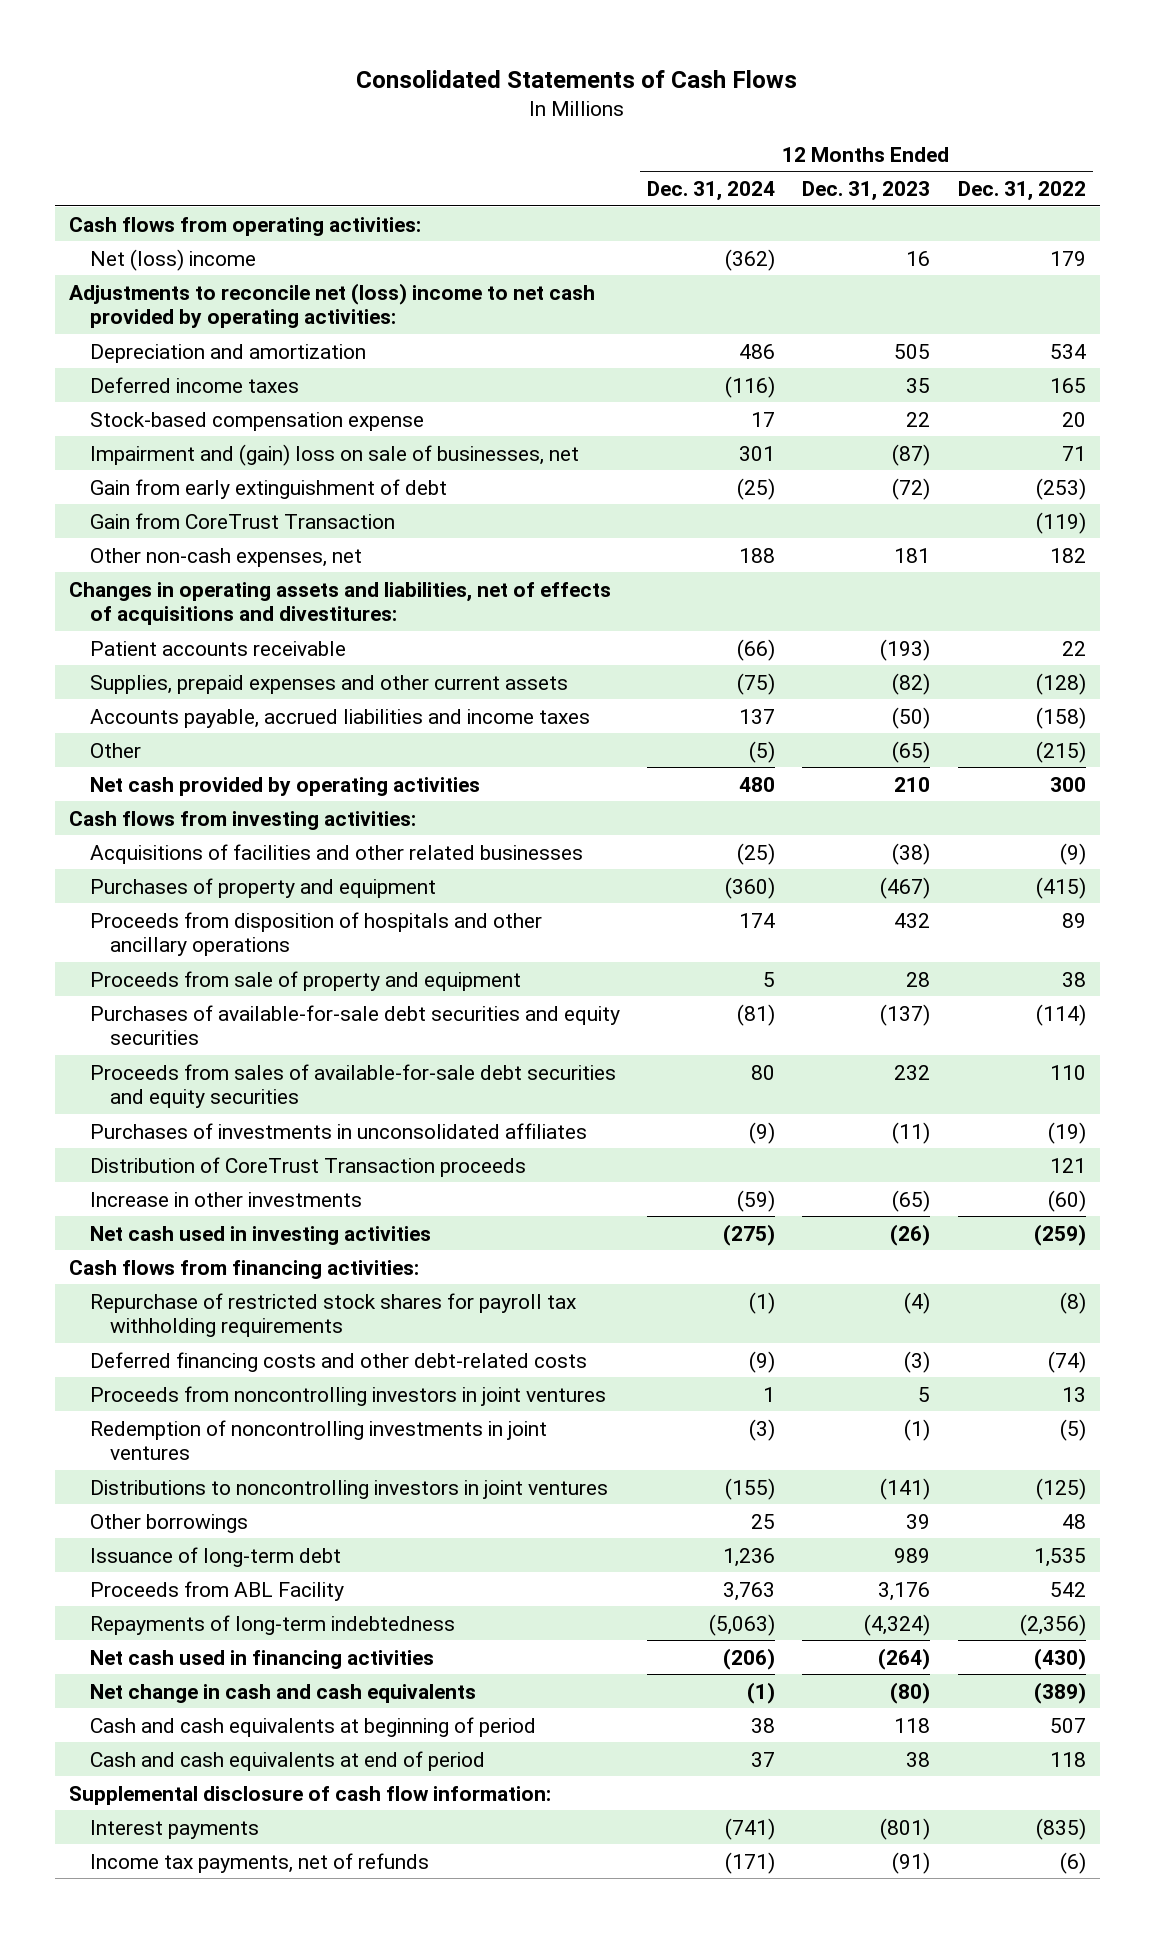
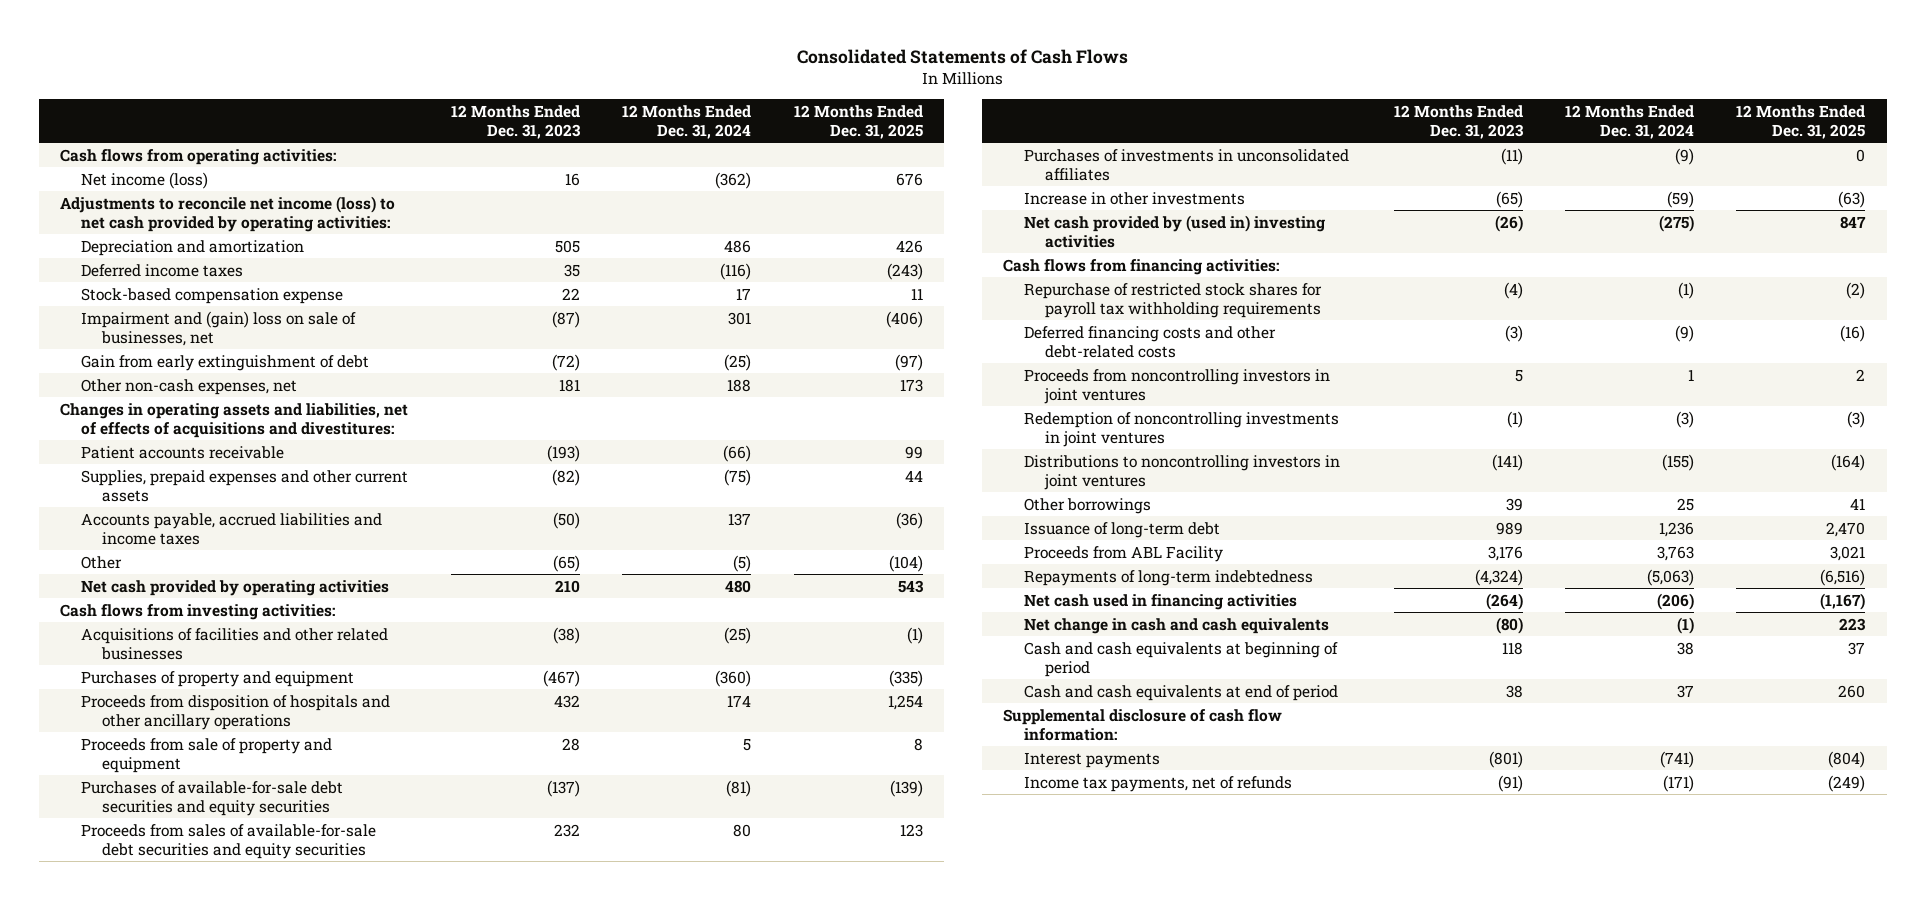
[957,181,1086,202] Dec. 31, 2022 -> none
none -> [793,104,923,139] 12 Months Ended Dec. 31, 2025
[89,248,256,271] Net (loss) income -> [81,171,209,189] Net income (loss)
[68,282,595,329] Adjustments to reconcile net (loss) income to net cash provided by operating activities: -> [60,195,396,232] Adjustments to reconcile net income (loss) to net cash provided by operating activities:
[89,512,395,529] Gain from CoreTrust Transaction -> none
[89,1156,526,1177] Distribution of CoreTrust Transaction proceeds -> none
[89,1225,431,1245] Net cash used in investing activities -> [1024,214,1326,248] Net cash provided by (used in) investing activities

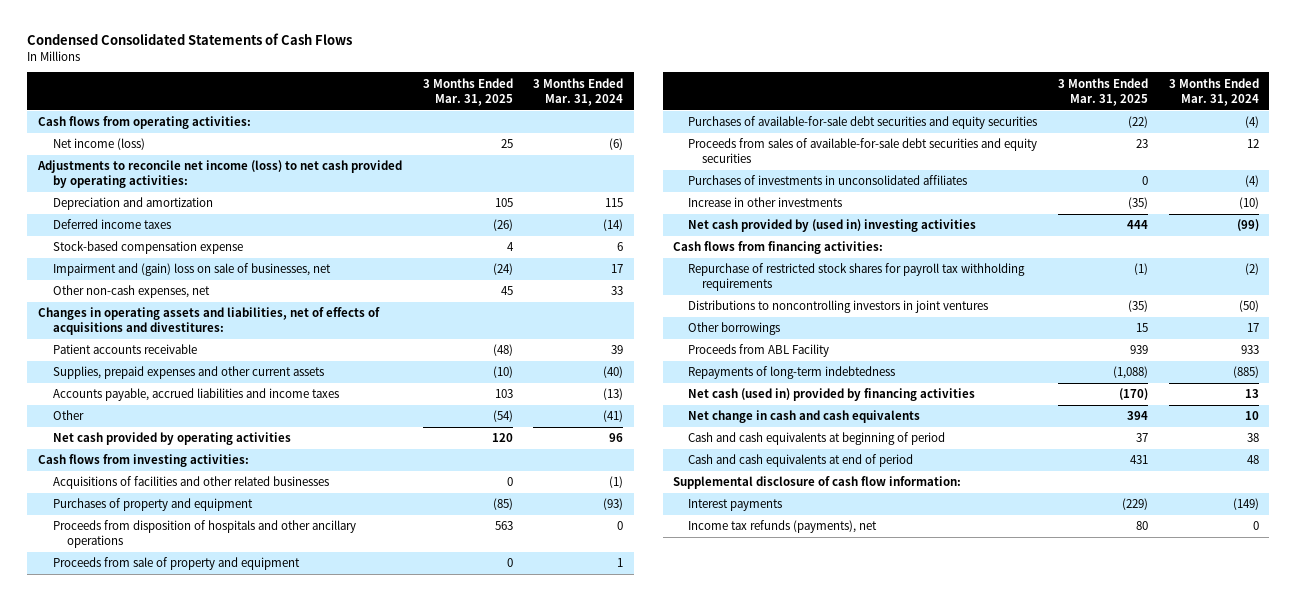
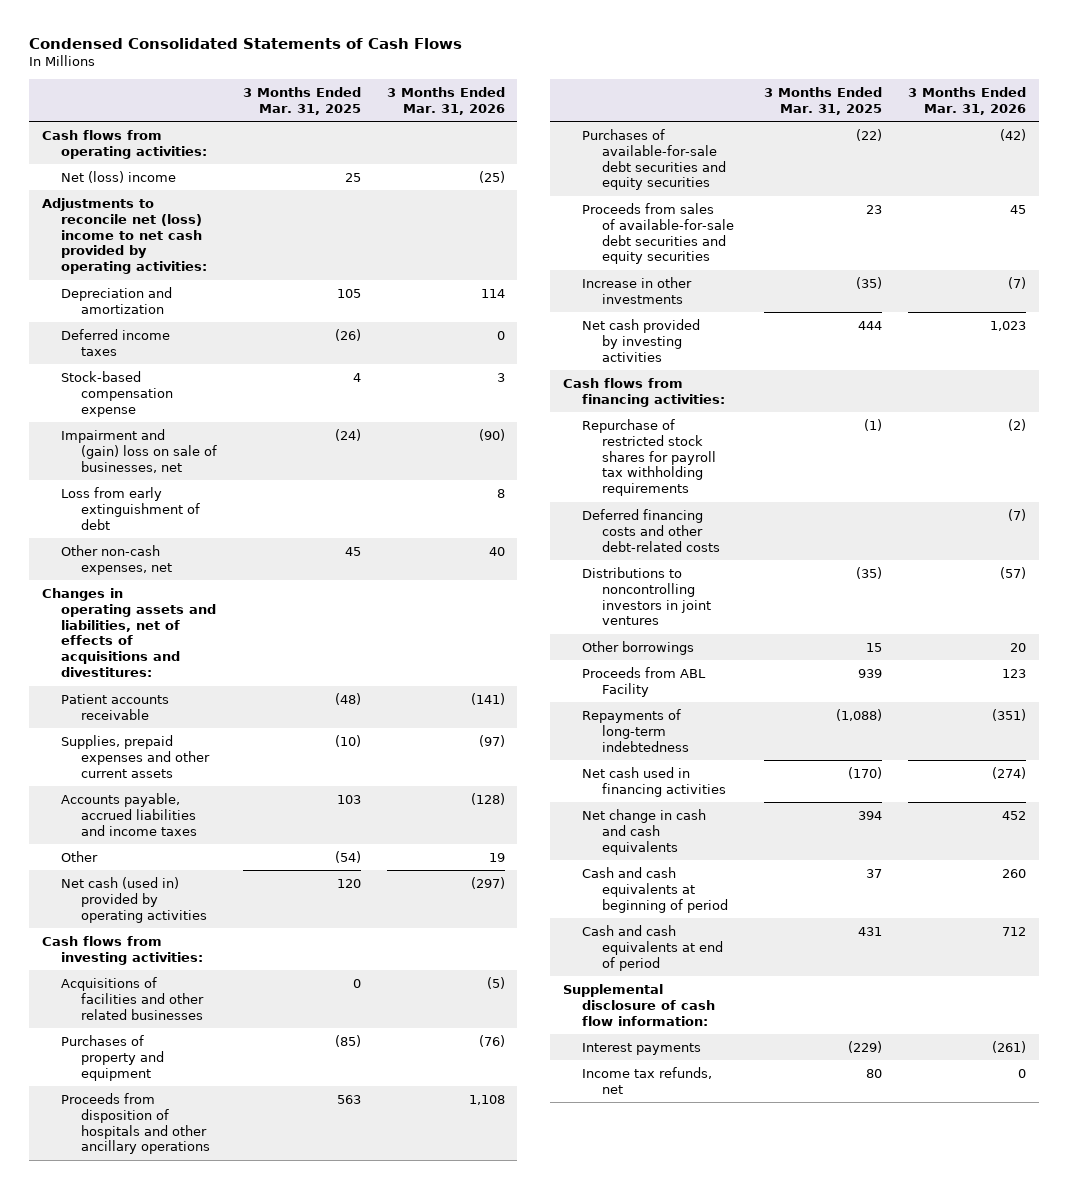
[533,77,624,106] 3 Months Ended Mar. 31, 2024 -> none
none -> [386,87,505,116] 3 Months Ended Mar. 31, 2026
[52,138,145,151] Net income (loss) -> [61,170,177,183] Net (loss) income
[36,160,402,189] Adjustments to reconcile net income (loss) to net cash provided by operating activities: -> [41,197,208,275] Adjustments to reconcile net (loss) income to net cash provided by operating activities:
none -> [61,486,200,530] Loss from early extinguishment of debt
[52,432,291,446] Net cash provided by operating activities -> [61,876,207,923] Net cash (used in) provided by operating activities
[52,557,300,571] Proceeds from sale of property and equipment -> none
[687,175,967,186] Purchases of investments in unconsolidated affiliates -> none
[687,219,976,233] Net cash provided by (used in) investing activities -> [582,318,701,362] Net cash provided by investing activities
none -> [582,508,720,552] Deferred financing costs and other debt-related costs
[687,388,975,402] Net cash (used in) provided by financing activities -> [582,766,726,797] Net cash used in financing activities
[687,520,877,534] Income tax refunds (payments), net -> [582,1066,713,1094] Income tax refunds, net

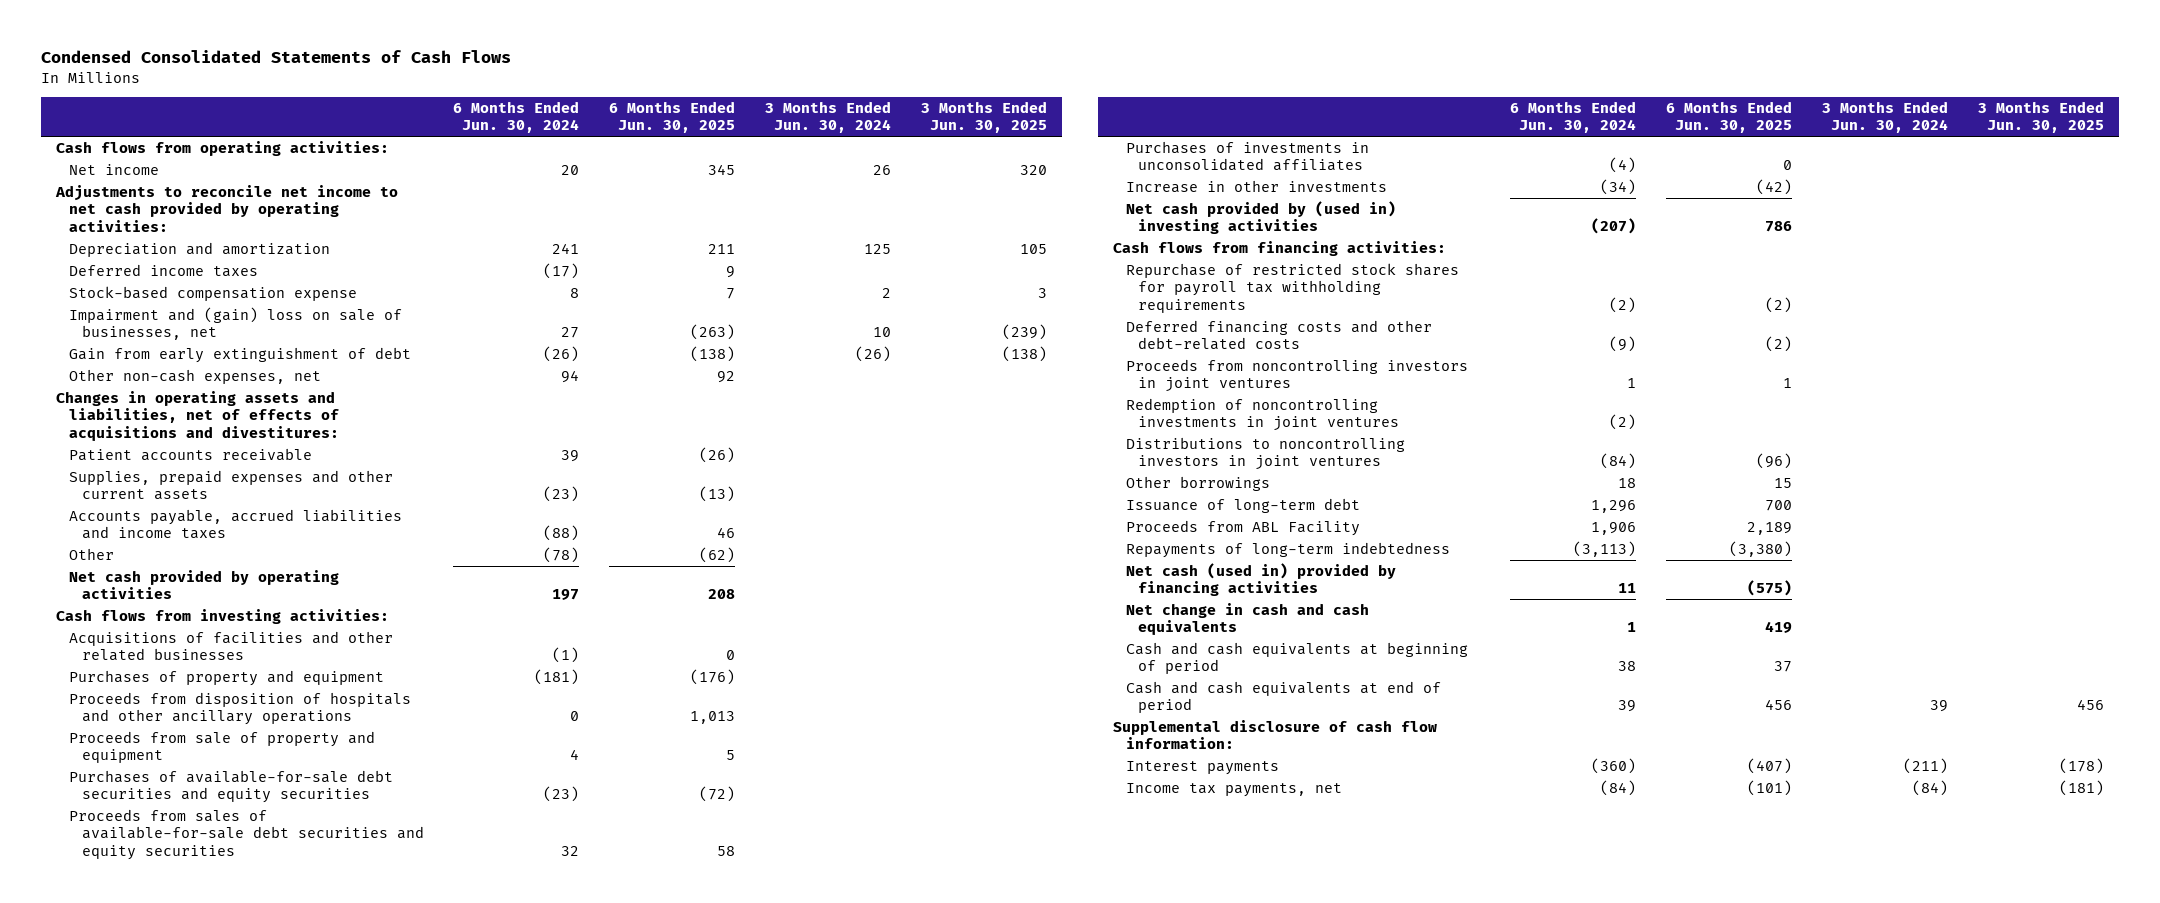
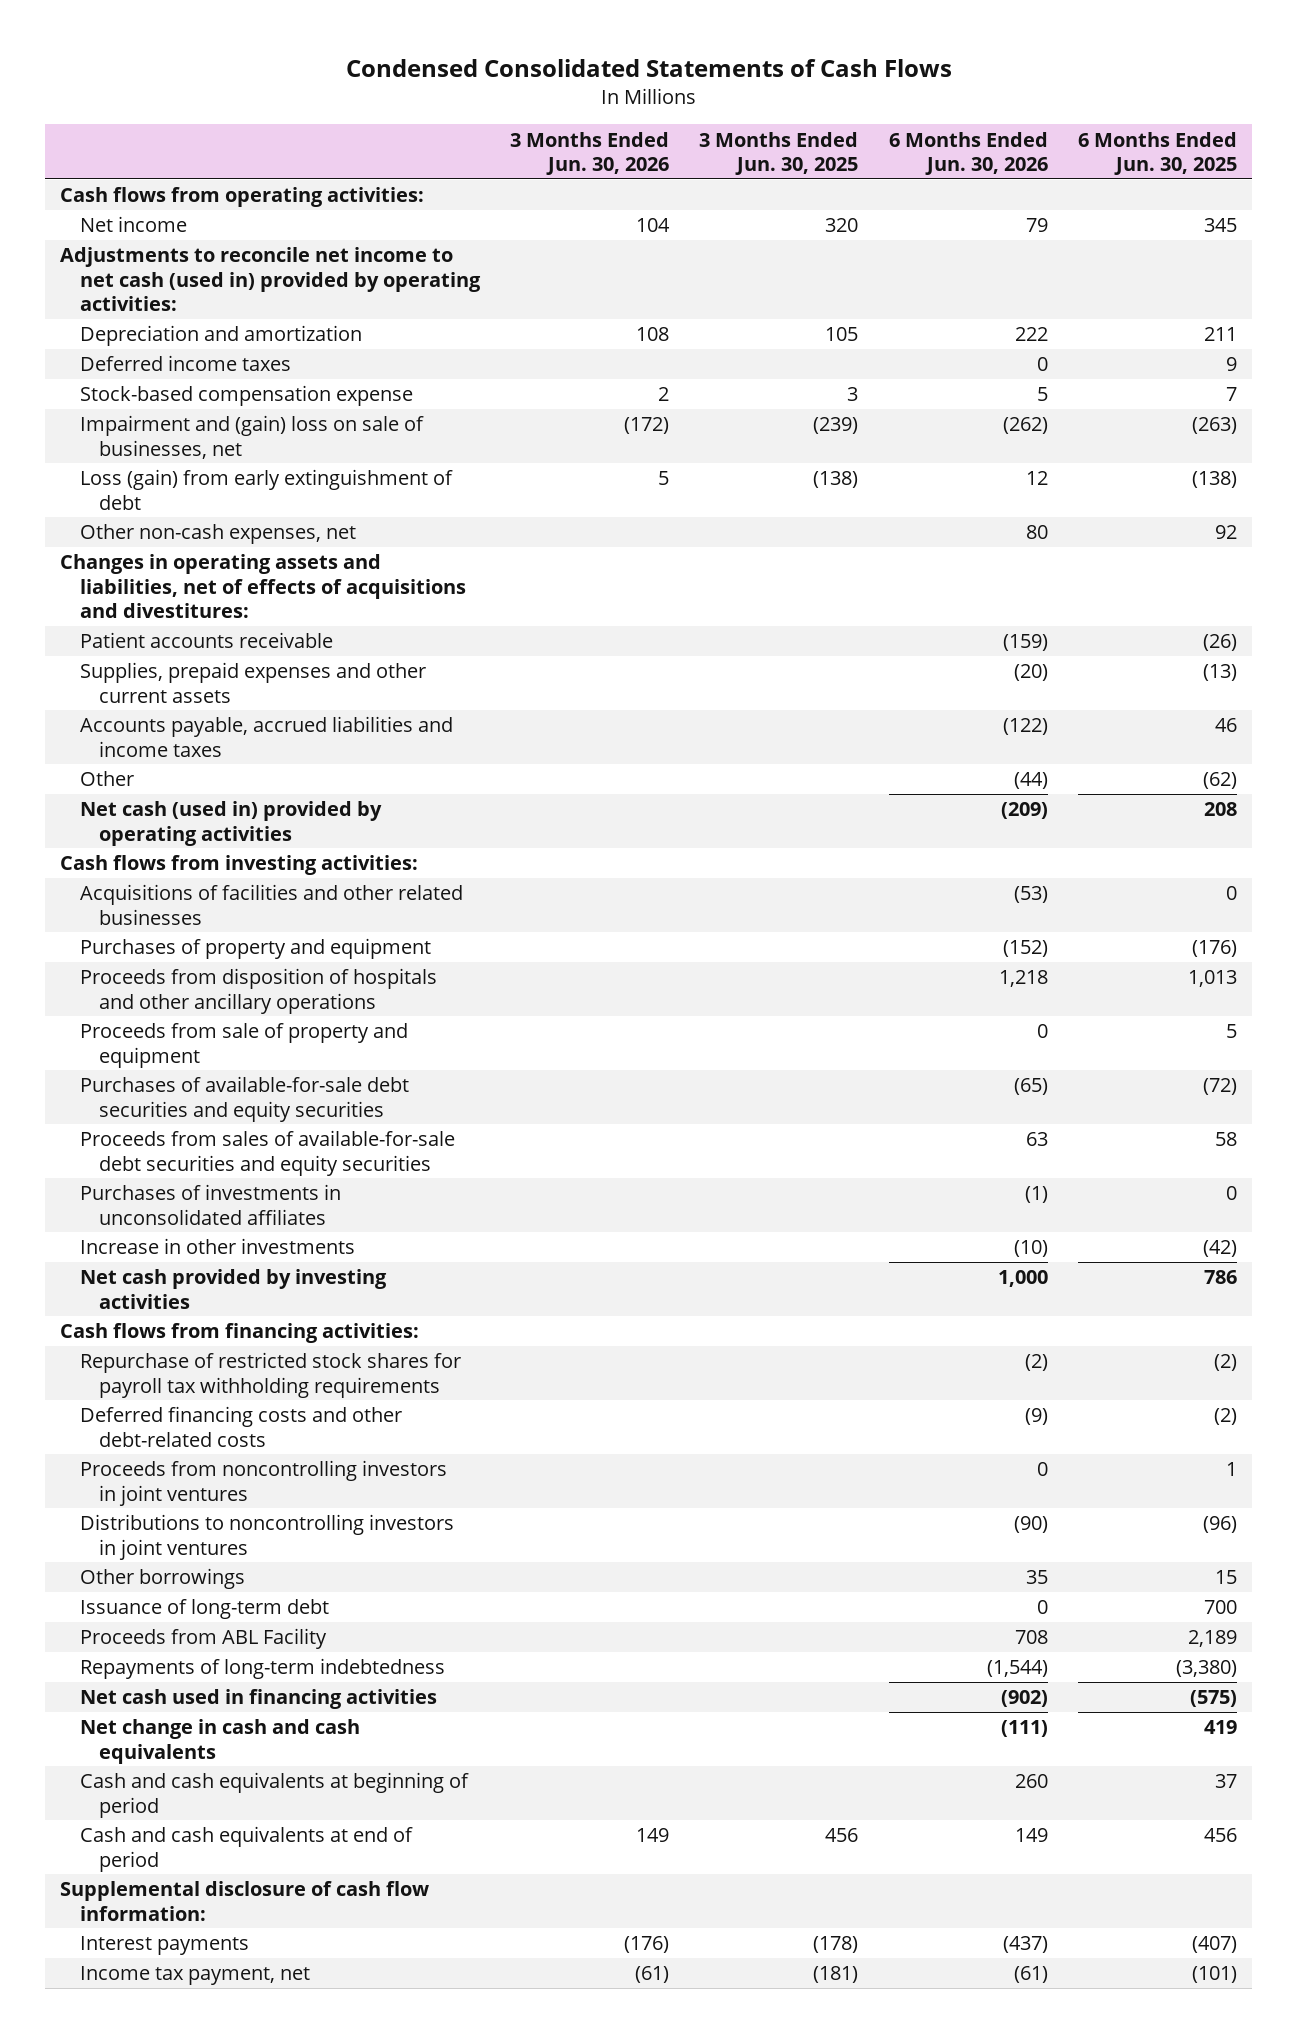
[453,101,580,134] 6 Months Ended Jun. 30, 2024 -> none
[765,101,892,134] 3 Months Ended Jun. 30, 2024 -> none
none -> [510,131,670,175] 3 Months Ended Jun. 30, 2026
none -> [888,131,1048,175] 6 Months Ended Jun. 30, 2026
[55,185,399,232] Adjustments to reconcile net income to net cash provided by operating activities: -> [60,247,481,311] Adjustments to reconcile net income to net cash (used in) provided by operating activities:
[68,347,411,364] Gain from early extinguishment of debt -> [79,469,453,510] Loss (gain) from early extinguishment of debt
[68,570,339,600] Net cash provided by operating activities -> [79,801,382,846] Net cash (used in) provided by operating activities
[1125,201,1396,235] Net cash provided by (used in) investing activities -> [79,1269,387,1309] Net cash provided by investing activities
[1125,398,1400,432] Redemption of noncontrolling investments in joint ventures -> none
[1125,563,1396,597] Net cash (used in) provided by financing activities -> [79,1689,437,1710] Net cash used in financing activities
[1125,783,1342,798] Income tax payments, net -> [79,1966,310,1986] Income tax payment, net

